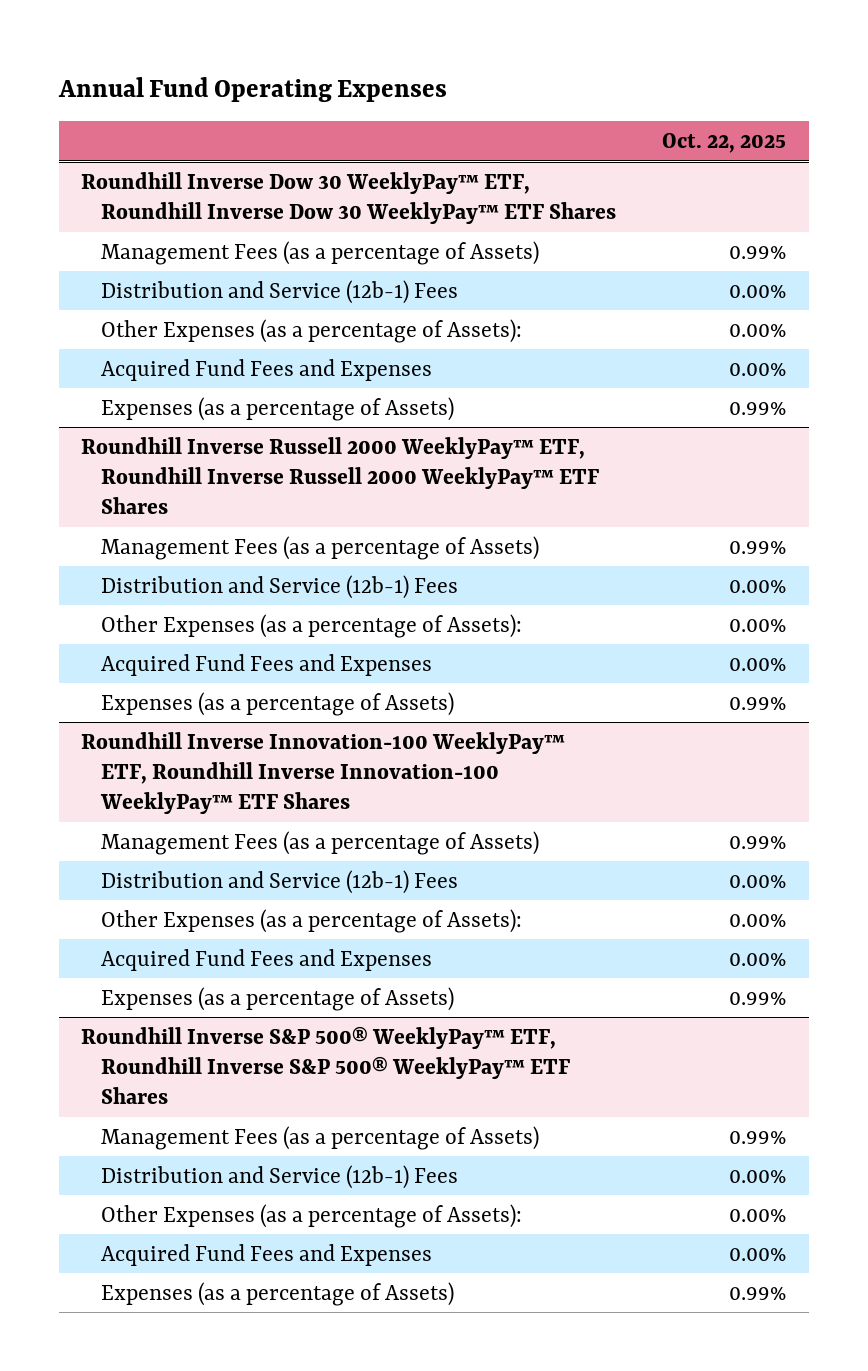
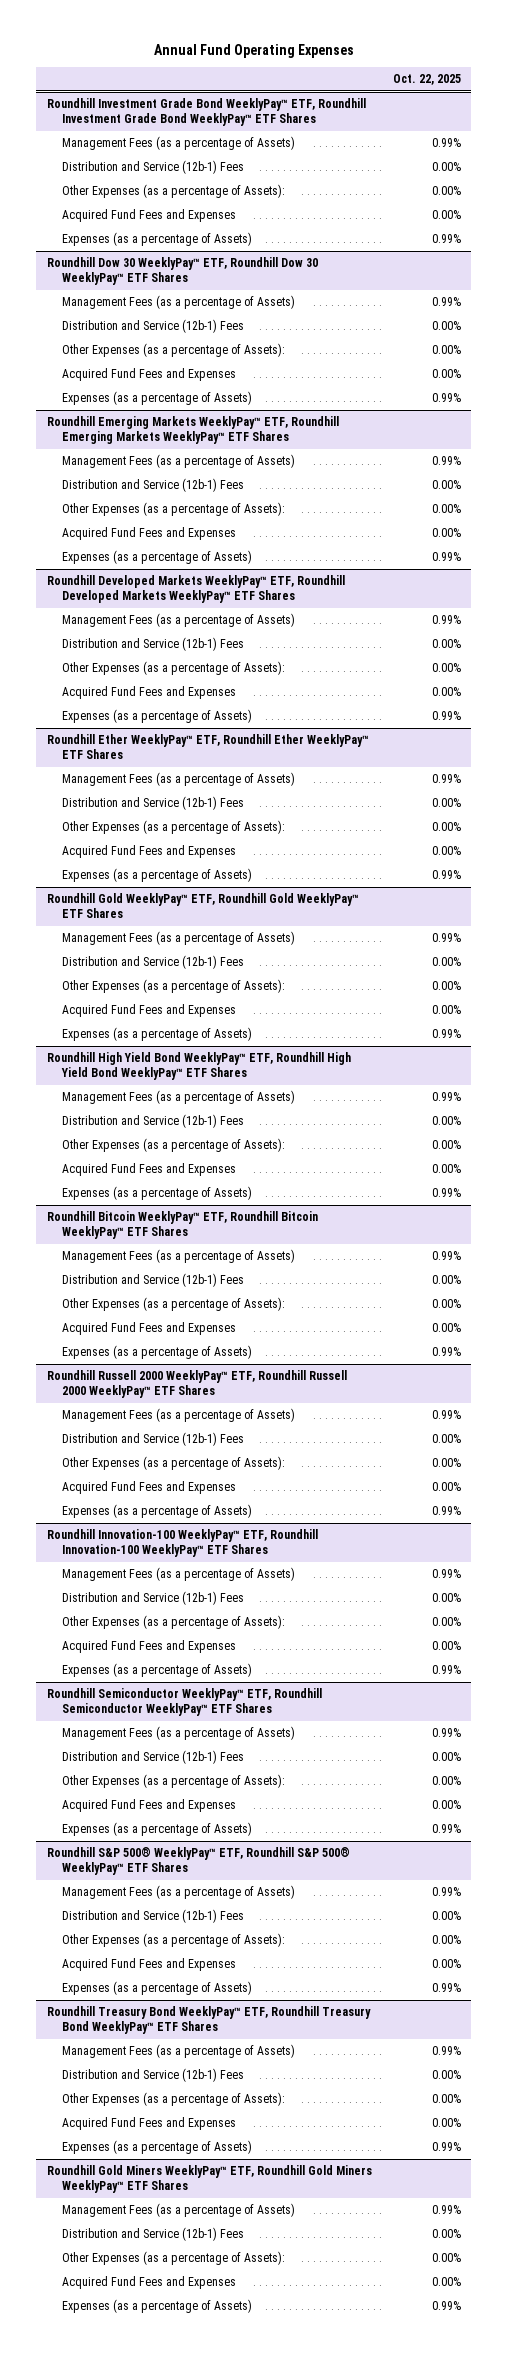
[81,171,617,225] Roundhill Inverse Dow 30 WeeklyPay™ ETF, Roundhill Inverse Dow 30 WeeklyPay™ ETF Shares -> none
none -> [46,98,366,127] Roundhill Investment Grade Bond WeeklyPay™ ETF, Roundhill Investment Grade Bond WeeklyPay™ ETF Shares
[81,436,600,515] Roundhill Inverse Russell 2000 WeeklyPay™ ETF, Roundhill Inverse Russell 2000 WeeklyPay™ ETF Shares -> none
none -> [46,257,318,286] Roundhill Dow 30 WeeklyPay™ ETF, Roundhill Dow 30 WeeklyPay™ ETF Shares
[81,731,566,815] Roundhill Inverse Innovation-100 WeeklyPay™ ETF, Roundhill Inverse Innovation-100 WeeklyPay™ ETF Shares -> none
none -> [46,416,339,445] Roundhill Emerging Markets WeeklyPay™ ETF, Roundhill Emerging Markets WeeklyPay™ ETF Shares
[81,1025,571,1105] Roundhill Inverse S&P 500® WeeklyPay™ ETF, Roundhill Inverse S&P 500® WeeklyPay™ ETF Shares -> none
none -> [46,575,345,604] Roundhill Developed Markets WeeklyPay™ ETF, Roundhill Developed Markets WeeklyPay™ ETF Shares
none -> [46,734,369,760] Roundhill Ether WeeklyPay™ ETF, Roundhill Ether WeeklyPay™ ETF Shares
none -> [61,772,295,787] Management Fees (as a percentage of Assets)
none -> [61,796,244,811] Distribution and Service (12b-1) Fees
none -> [61,820,285,835] Other Expenses (as a percentage of Assets):
none -> [61,845,236,859] Acquired Fund Fees and Expenses
none -> [61,868,252,883] Expenses (as a percentage of Assets)
none -> [46,893,359,919] Roundhill Gold WeeklyPay™ ETF, Roundhill Gold WeeklyPay™ ETF Shares
none -> [61,931,295,946] Management Fees (as a percentage of Assets)
none -> [61,955,244,970] Distribution and Service (12b-1) Fees
none -> [61,979,285,994] Other Expenses (as a percentage of Assets):
none -> [61,1004,236,1018] Acquired Fund Fees and Expenses
none -> [61,1027,252,1042] Expenses (as a percentage of Assets)
none -> [46,1052,351,1081] Roundhill High Yield Bond WeeklyPay™ ETF, Roundhill High Yield Bond WeeklyPay™ ETF Shares
none -> [61,1090,295,1105] Management Fees (as a percentage of Assets)
none -> [61,1114,244,1129] Distribution and Service (12b-1) Fees
none -> [61,1138,285,1153] Other Expenses (as a percentage of Assets):
none -> [61,1163,236,1177] Acquired Fund Fees and Expenses
none -> [61,1186,252,1201] Expenses (as a percentage of Assets)
none -> [46,1211,318,1240] Roundhill Bitcoin WeeklyPay™ ETF, Roundhill Bitcoin WeeklyPay™ ETF Shares
none -> [61,1249,295,1264] Management Fees (as a percentage of Assets)
none -> [61,1273,244,1288] Distribution and Service (12b-1) Fees
none -> [61,1297,285,1312] Other Expenses (as a percentage of Assets):
none -> [61,1322,236,1336] Acquired Fund Fees and Expenses
none -> [61,1345,252,1360] Expenses (as a percentage of Assets)
none -> [46,1370,347,1399] Roundhill Russell 2000 WeeklyPay™ ETF, Roundhill Russell 2000 WeeklyPay™ ETF Shares
none -> [61,1408,295,1423] Management Fees (as a percentage of Assets)
none -> [61,1432,244,1447] Distribution and Service (12b-1) Fees
none -> [61,1456,285,1471] Other Expenses (as a percentage of Assets):
none -> [61,1481,236,1495] Acquired Fund Fees and Expenses
none -> [61,1504,252,1519] Expenses (as a percentage of Assets)
none -> [46,1529,318,1558] Roundhill Innovation-100 WeeklyPay™ ETF, Roundhill Innovation-100 WeeklyPay™ ETF Shares
none -> [61,1567,295,1582] Management Fees (as a percentage of Assets)
none -> [61,1591,244,1606] Distribution and Service (12b-1) Fees
none -> [61,1615,285,1630] Other Expenses (as a percentage of Assets):
none -> [61,1640,236,1654] Acquired Fund Fees and Expenses
none -> [61,1663,252,1678] Expenses (as a percentage of Assets)
none -> [46,1688,322,1717] Roundhill Semiconductor WeeklyPay™ ETF, Roundhill Semiconductor WeeklyPay™ ETF Shares
none -> [61,1726,295,1741] Management Fees (as a percentage of Assets)
none -> [61,1750,244,1765] Distribution and Service (12b-1) Fees
none -> [61,1774,285,1789] Other Expenses (as a percentage of Assets):
none -> [61,1799,236,1813] Acquired Fund Fees and Expenses
none -> [61,1822,252,1837] Expenses (as a percentage of Assets)
none -> [46,1847,350,1876] Roundhill S&P 500® WeeklyPay™ ETF, Roundhill S&P 500® WeeklyPay™ ETF Shares
none -> [61,1885,295,1900] Management Fees (as a percentage of Assets)
none -> [61,1909,244,1924] Distribution and Service (12b-1) Fees
none -> [61,1933,285,1948] Other Expenses (as a percentage of Assets):
none -> [61,1958,236,1972] Acquired Fund Fees and Expenses
none -> [61,1981,252,1996] Expenses (as a percentage of Assets)
none -> [46,2006,371,2035] Roundhill Treasury Bond WeeklyPay™ ETF, Roundhill Treasury Bond WeeklyPay™ ETF Shares
none -> [61,2044,295,2059] Management Fees (as a percentage of Assets)
none -> [61,2068,244,2083] Distribution and Service (12b-1) Fees
none -> [61,2092,285,2107] Other Expenses (as a percentage of Assets):
none -> [61,2117,236,2131] Acquired Fund Fees and Expenses
none -> [61,2140,252,2155] Expenses (as a percentage of Assets)
none -> [46,2165,372,2194] Roundhill Gold Miners WeeklyPay™ ETF, Roundhill Gold Miners WeeklyPay™ ETF Shares
none -> [61,2203,295,2218] Management Fees (as a percentage of Assets)
none -> [61,2227,244,2242] Distribution and Service (12b-1) Fees
none -> [61,2251,285,2266] Other Expenses (as a percentage of Assets):
none -> [61,2276,236,2290] Acquired Fund Fees and Expenses
none -> [61,2299,252,2314] Expenses (as a percentage of Assets)

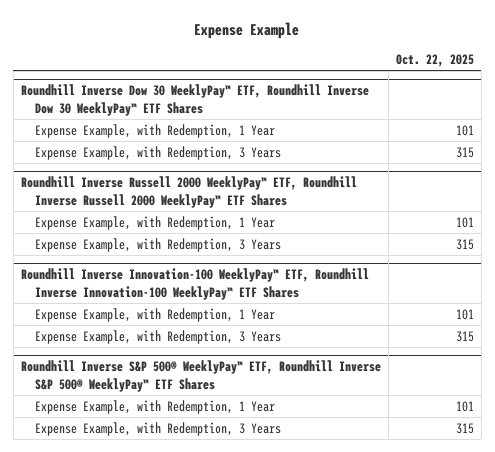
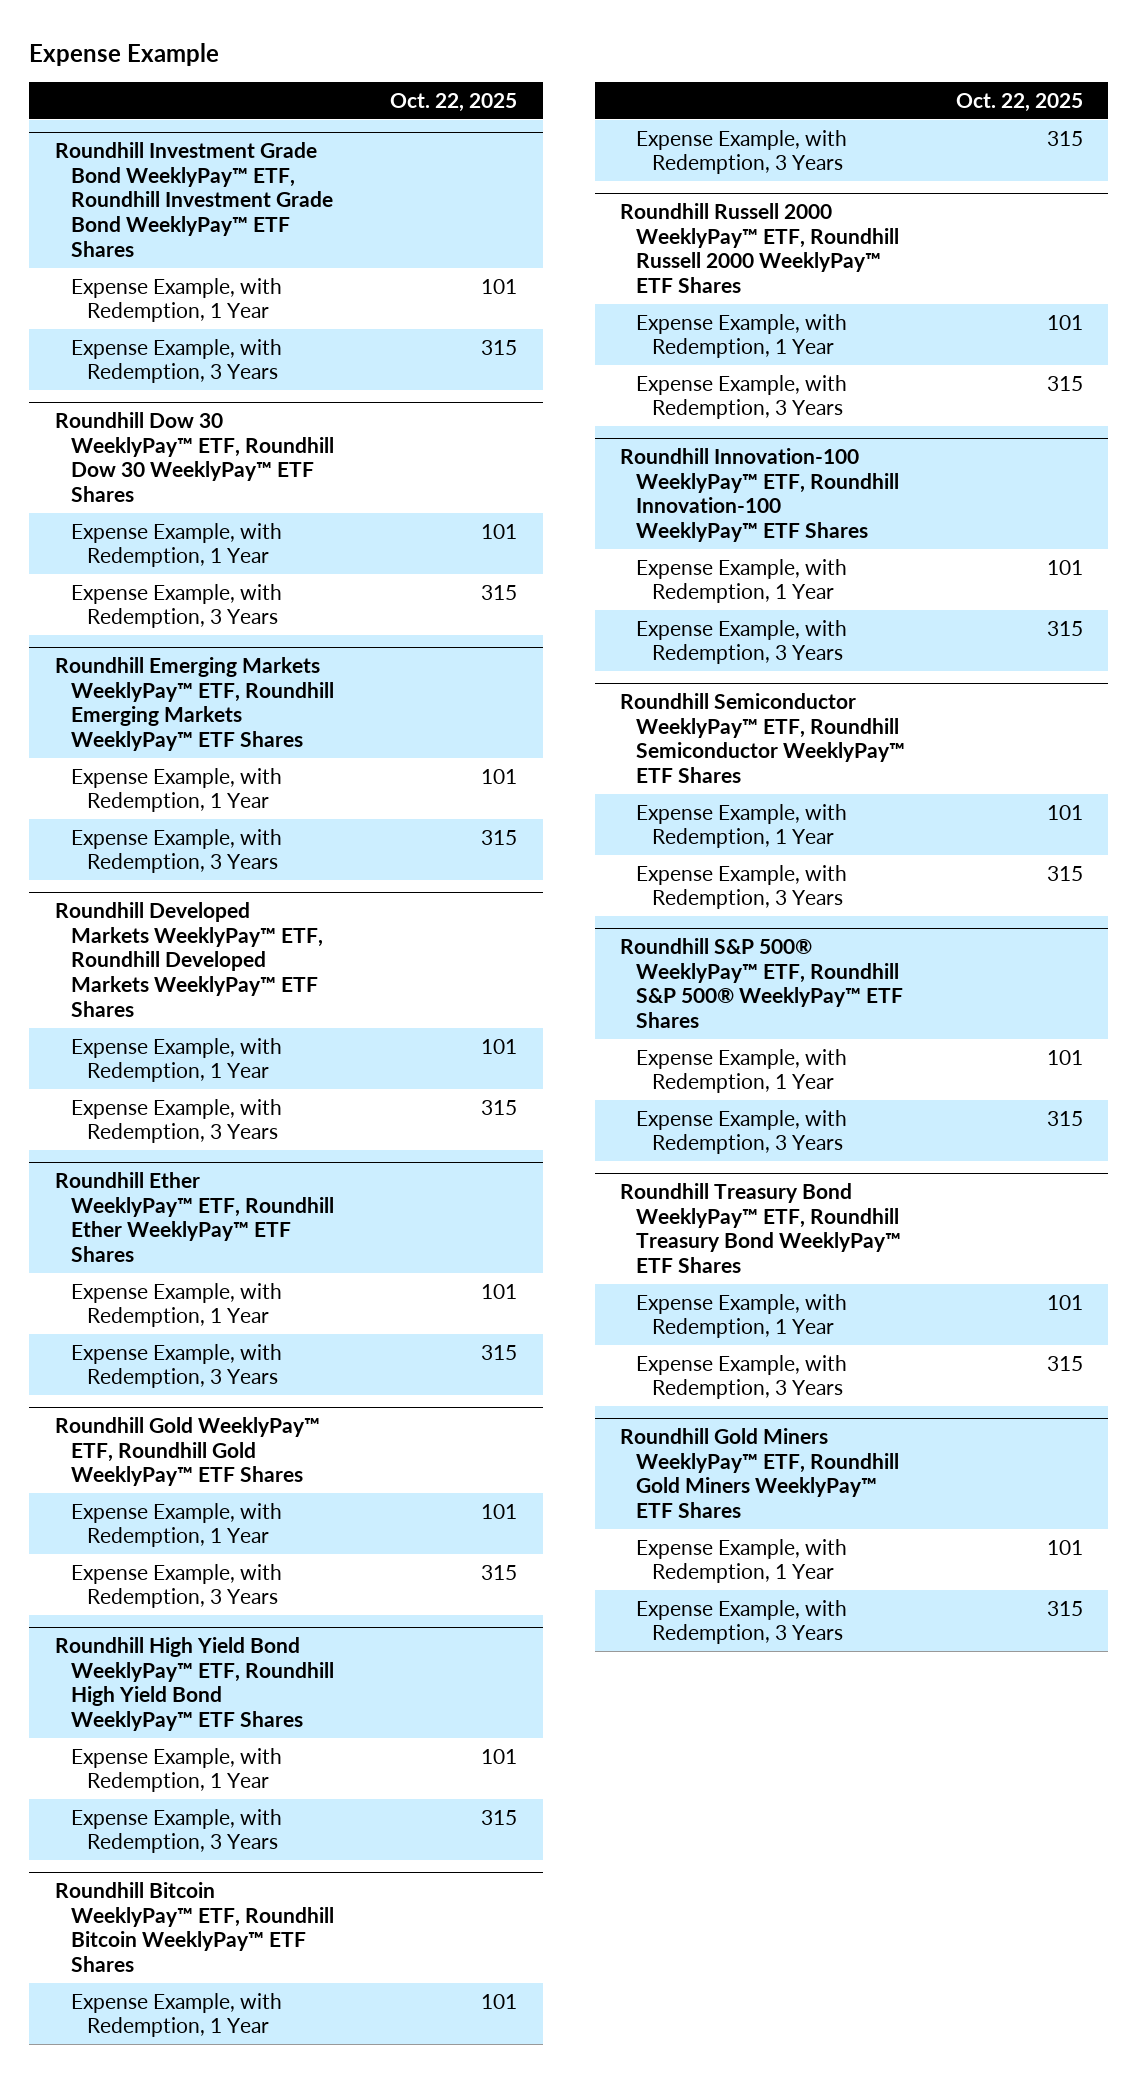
[20,84,369,116] Roundhill Inverse Dow 30 WeeklyPay™ ETF, Roundhill Inverse Dow 30 WeeklyPay™ ETF Shares -> none
none -> [54,142,333,257] Roundhill Investment Grade Bond WeeklyPay™ ETF, Roundhill Investment Grade Bond WeeklyPay™ ETF Shares
[20,176,357,208] Roundhill Inverse Russell 2000 WeeklyPay™ ETF, Roundhill Inverse Russell 2000 WeeklyPay™ ETF Shares -> none
none -> [54,412,334,503] Roundhill Dow 30 WeeklyPay™ ETF, Roundhill Dow 30 WeeklyPay™ ETF Shares
[20,268,369,300] Roundhill Inverse Innovation-100 WeeklyPay™ ETF, Roundhill Inverse Innovation-100 WeeklyPay™ ETF Shares -> none
none -> [54,657,334,752] Roundhill Emerging Markets WeeklyPay™ ETF, Roundhill Emerging Markets WeeklyPay™ ETF Shares
[20,360,381,392] Roundhill Inverse S&P 500® WeeklyPay™ ETF, Roundhill Inverse S&P 500® WeeklyPay™ ETF Shares -> none
none -> [54,902,323,1017] Roundhill Developed Markets WeeklyPay™ ETF, Roundhill Developed Markets WeeklyPay™ ETF Shares
none -> [54,1172,334,1263] Roundhill Ether WeeklyPay™ ETF, Roundhill Ether WeeklyPay™ ETF Shares
none -> [70,1282,282,1328] Expense Example, with Redemption, 1 Year
none -> [70,1343,282,1389] Expense Example, with Redemption, 3 Years
none -> [54,1417,320,1487] Roundhill Gold WeeklyPay™ ETF, Roundhill Gold WeeklyPay™ ETF Shares
none -> [70,1502,282,1548] Expense Example, with Redemption, 1 Year
none -> [70,1563,282,1609] Expense Example, with Redemption, 3 Years
none -> [54,1637,334,1732] Roundhill High Yield Bond WeeklyPay™ ETF, Roundhill High Yield Bond WeeklyPay™ ETF Shares
none -> [70,1747,282,1793] Expense Example, with Redemption, 1 Year
none -> [70,1808,282,1854] Expense Example, with Redemption, 3 Years
none -> [54,1882,334,1973] Roundhill Bitcoin WeeklyPay™ ETF, Roundhill Bitcoin WeeklyPay™ ETF Shares
none -> [70,1992,282,2038] Expense Example, with Redemption, 1 Year
none -> [635,129,847,175] Expense Example, with Redemption, 3 Years
none -> [619,203,899,294] Roundhill Russell 2000 WeeklyPay™ ETF, Roundhill Russell 2000 WeeklyPay™ ETF Shares
none -> [635,313,847,359] Expense Example, with Redemption, 1 Year
none -> [635,374,847,420] Expense Example, with Redemption, 3 Years
none -> [619,448,899,543] Roundhill Innovation-100 WeeklyPay™ ETF, Roundhill Innovation-100 WeeklyPay™ ETF Shares
none -> [635,558,847,604] Expense Example, with Redemption, 1 Year
none -> [635,619,847,665] Expense Example, with Redemption, 3 Years
none -> [619,693,905,784] Roundhill Semiconductor WeeklyPay™ ETF, Roundhill Semiconductor WeeklyPay™ ETF Shares
none -> [635,803,847,849] Expense Example, with Redemption, 1 Year
none -> [635,864,847,910] Expense Example, with Redemption, 3 Years
none -> [619,938,903,1029] Roundhill S&P 500® WeeklyPay™ ETF, Roundhill S&P 500® WeeklyPay™ ETF Shares
none -> [635,1048,847,1094] Expense Example, with Redemption, 1 Year
none -> [635,1109,847,1155] Expense Example, with Redemption, 3 Years
none -> [619,1183,901,1274] Roundhill Treasury Bond WeeklyPay™ ETF, Roundhill Treasury Bond WeeklyPay™ ETF Shares
none -> [635,1293,847,1339] Expense Example, with Redemption, 1 Year
none -> [635,1354,847,1400] Expense Example, with Redemption, 3 Years
none -> [619,1428,899,1519] Roundhill Gold Miners WeeklyPay™ ETF, Roundhill Gold Miners WeeklyPay™ ETF Shares
none -> [635,1538,847,1584] Expense Example, with Redemption, 1 Year
none -> [635,1599,847,1645] Expense Example, with Redemption, 3 Years

